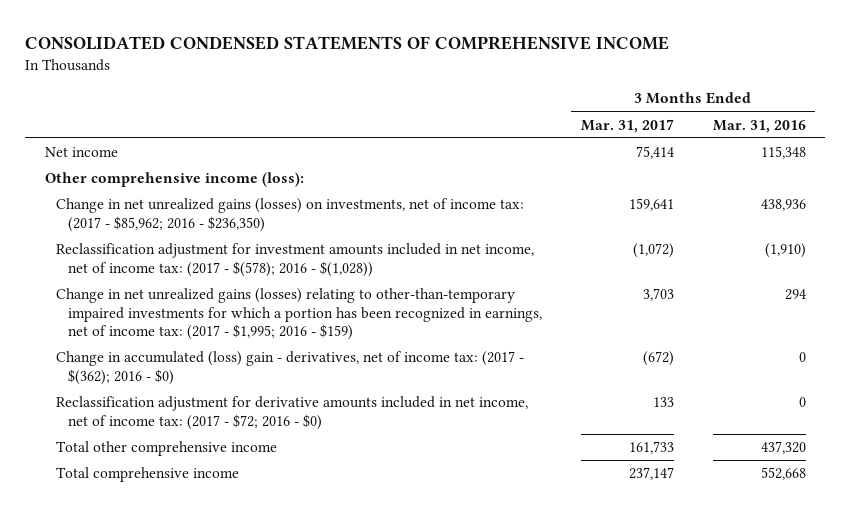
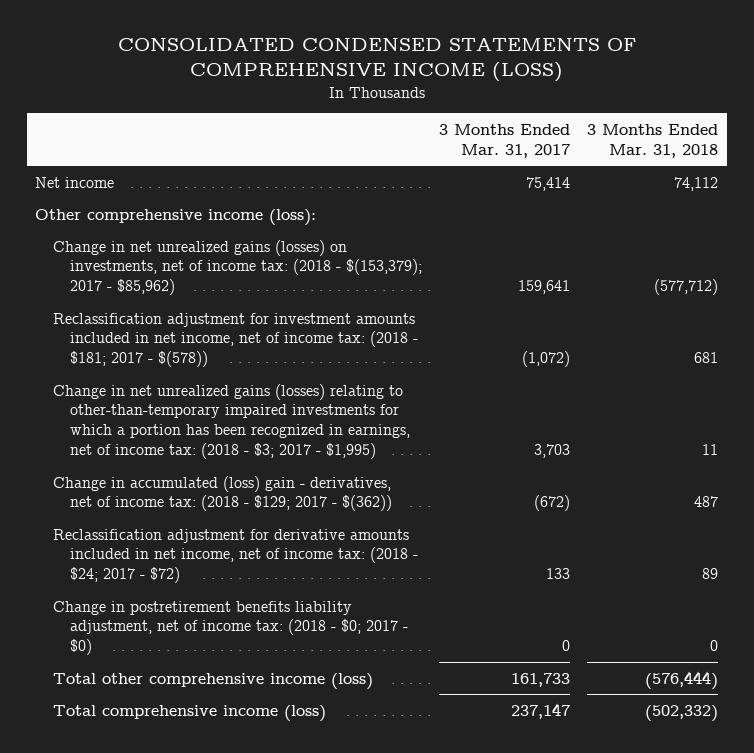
[25,36,670,51] CONSOLIDATED CONDENSED STATEMENTS OF COMPREHENSIVE INCOME -> [117,38,636,83] CONSOLIDATED CONDENSED STATEMENTS OF COMPREHENSIVE INCOME (LOSS)
[712,119,806,133] Mar. 31, 2016 -> none
none -> [587,123,719,158] 3 Months Ended Mar. 31, 2018
[56,198,525,232] Change in net unrealized gains (losses) on investments, net of income tax: (2017 - $85,962; 2016 - $236,350) -> [52,239,423,296] Change in net unrealized gains (losses) on investments, net of income tax: (2018 - $(153,379); 2017 - $85,962)
[56,243,535,277] Reclassification adjustment for investment amounts included in net income, net of income tax: (2017 - $(578); 2016 - $(1,028)) -> [52,312,419,368] Reclassification adjustment for investment amounts included in net income, net of income tax: (2018 - $181; 2017 - $(578))
[56,288,542,341] Change in net unrealized gains (losses) relating to other-than-temporary impaired investments for which a portion has been recognized in earnings, net of income tax: (2017 - $1,995; 2016 - $159) -> [52,383,411,460] Change in net unrealized gains (losses) relating to other-than-temporary impaired investments for which a portion has been recognized in earnings, net of income tax: (2018 - $3; 2017 - $1,995)
[56,351,525,385] Change in accumulated (loss) gain - derivatives, net of income tax: (2017 - $(362); 2016 - $0) -> [52,475,393,512] Change in accumulated (loss) gain - derivatives, net of income tax: (2018 - $129; 2017 - $(362))
[56,396,529,430] Reclassification adjustment for derivative amounts included in net income, net of income tax: (2017 - $72; 2016 - $0) -> [52,528,419,584] Reclassification adjustment for derivative amounts included in net income, net of income tax: (2018 - $24; 2017 - $72)
none -> [52,600,409,656] Change in postretirement benefits liability adjustment, net of income tax: (2018 - $0; 2017 - $0)
[56,441,278,457] Total other comprehensive income -> [52,672,373,690] Total other comprehensive income (loss)
[56,467,240,483] Total comprehensive income -> [52,704,326,722] Total comprehensive income (loss)

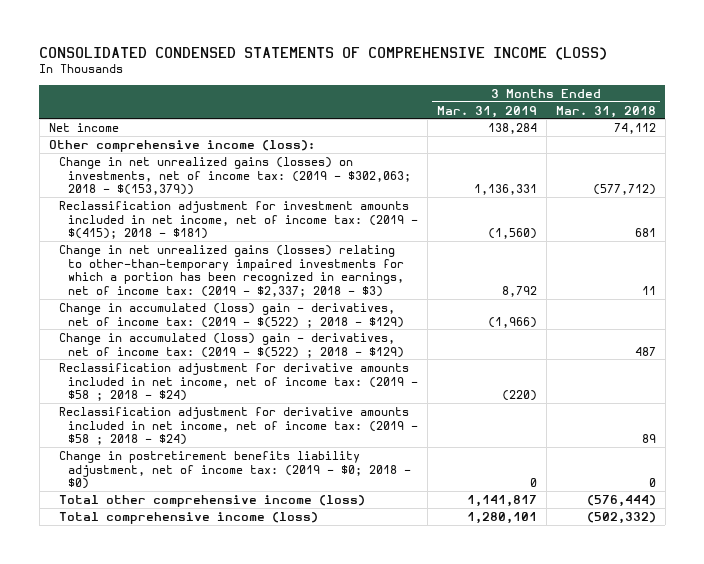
[439,123,571,158] 3 Months Ended Mar. 31, 2017 -> none
none -> [437,105,538,118] Mar. 31, 2019
[52,239,423,296] Change in net unrealized gains (losses) on investments, net of income tax: (2018 - $(153,379); 2017 - $85,962) -> [58,156,412,196] Change in net unrealized gains (losses) on investments, net of income tax: (2019 - $302,063; 2018 - $(153,379))
[52,312,419,368] Reclassification adjustment for investment amounts included in net income, net of income tax: (2018 - $181; 2017 - $(578)) -> [58,200,419,240] Reclassification adjustment for investment amounts included in net income, net of income tax: (2019 - $(415); 2018 - $181)
[52,383,411,460] Change in net unrealized gains (losses) relating to other-than-temporary impaired investments for which a portion has been recognized in earnings, net of income tax: (2018 - $3; 2017 - $1,995) -> [58,244,405,297] Change in net unrealized gains (losses) relating to other-than-temporary impaired investments for which a portion has been recognized in earnings, net of income tax: (2019 - $2,337; 2018 - $3)
none -> [58,302,405,328] Change in accumulated (loss) gain - derivatives, net of income tax: (2019 - $(522) ; 2018 - $129)
[52,475,393,512] Change in accumulated (loss) gain - derivatives, net of income tax: (2018 - $129; 2017 - $(362)) -> [58,332,405,358] Change in accumulated (loss) gain - derivatives, net of income tax: (2019 - $(522) ; 2018 - $129)
none -> [58,362,419,402] Reclassification adjustment for derivative amounts included in net income, net of income tax: (2019 - $58 ; 2018 - $24)
[52,528,419,584] Reclassification adjustment for derivative amounts included in net income, net of income tax: (2018 - $24; 2017 - $72) -> [58,406,419,446] Reclassification adjustment for derivative amounts included in net income, net of income tax: (2019 - $58 ; 2018 - $24)
[52,600,409,656] Change in postretirement benefits liability adjustment, net of income tax: (2018 - $0; 2017 - $0) -> [58,450,412,490] Change in postretirement benefits liability adjustment, net of income tax: (2019 - $0; 2018 - $0)

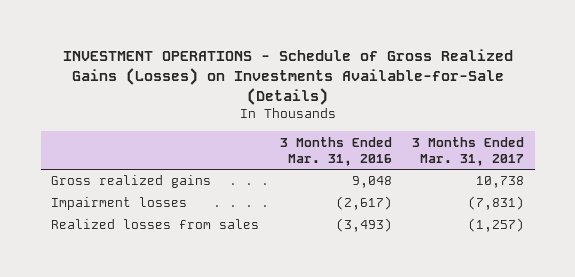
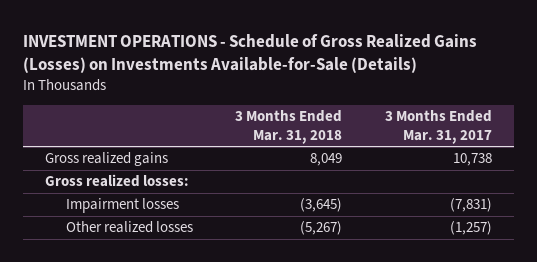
[279,136,392,166] 3 Months Ended Mar. 31, 2016 -> none
none -> [235,110,343,144] 3 Months Ended Mar. 31, 2018
none -> [44,174,189,188] Gross realized losses:
[51,219,260,230] Realized losses from sales -> [65,221,193,234] Other realized losses

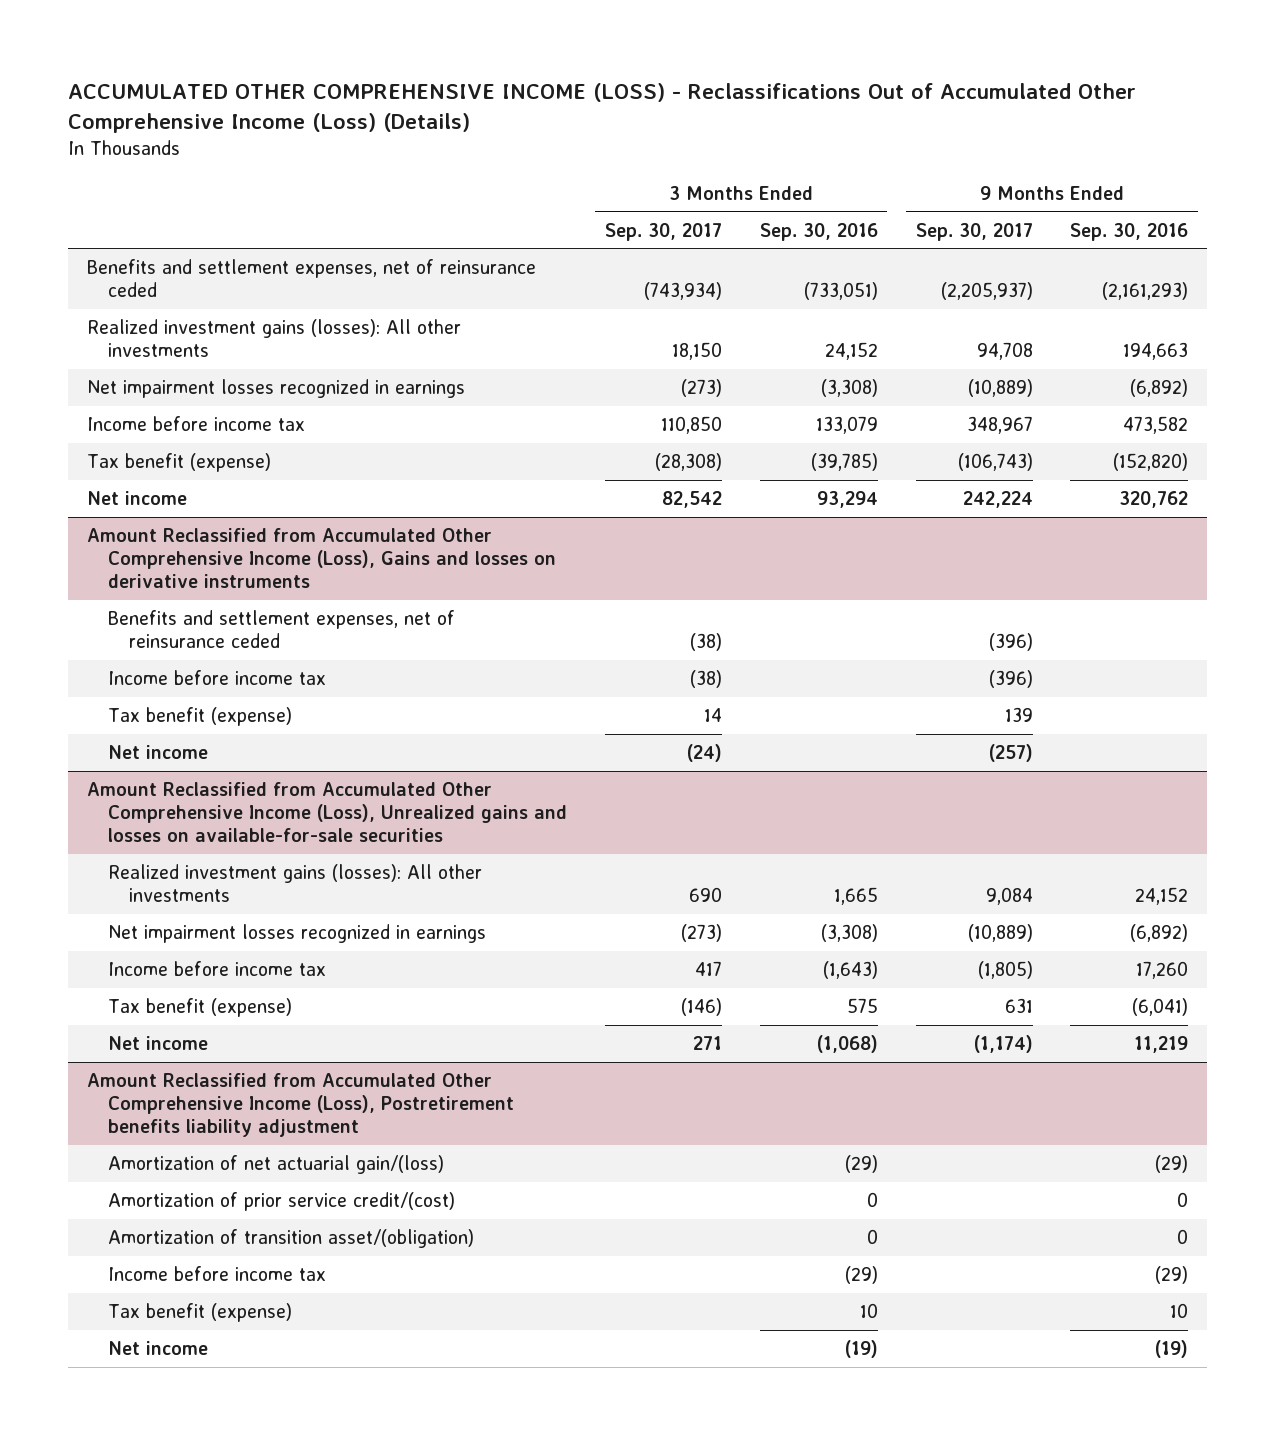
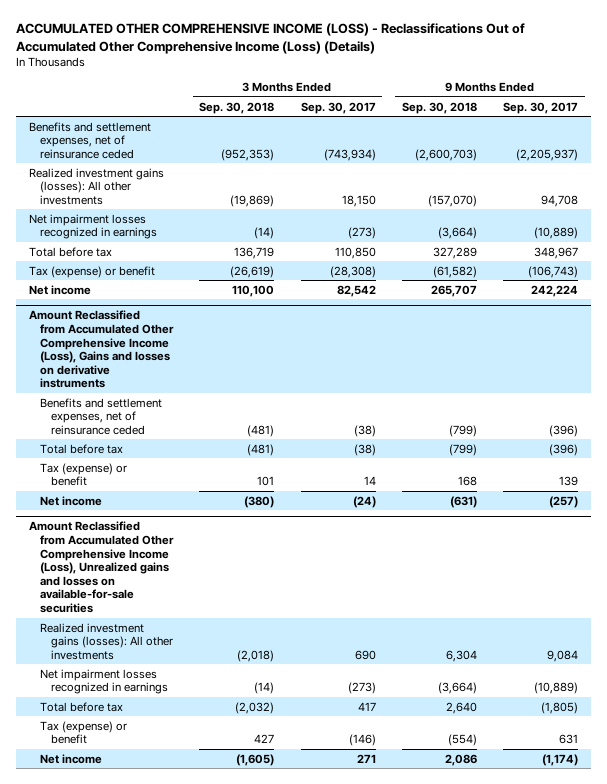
[759,222,878,241] Sep. 30, 2016 -> none
[1070,222,1189,241] Sep. 30, 2016 -> none
none -> [199,101,275,114] Sep. 30, 2018
none -> [401,101,477,114] Sep. 30, 2018
[87,415,306,431] Income before income tax -> [28,246,112,257] Total before tax
[87,452,272,472] Tax benefit (expense) -> [28,265,155,278] Tax (expense) or benefit
[107,669,326,685] Income before income tax -> [39,443,123,454] Total before tax
[107,706,292,726] Tax benefit (expense) -> [39,462,127,487] Tax (expense) or benefit
[107,960,326,976] Income before income tax -> [39,701,123,712] Total before tax
[107,997,292,1017] Tax benefit (expense) -> [39,720,127,745] Tax (expense) or benefit
[87,1072,514,1138] Amount Reclassified from Accumulated Other Comprehensive Income (Loss), Postretirement benefits liability adjustment -> none
[107,1154,444,1174] Amortization of net actuarial gain/(loss) -> none
[107,1191,455,1211] Amortization of prior service credit/(cost) -> none
[107,1228,474,1248] Amortization of transition asset/(obligation) -> none
[107,1265,326,1281] Income before income tax -> none
[107,1302,292,1322] Tax benefit (expense) -> none
[107,1340,208,1355] Net income -> none

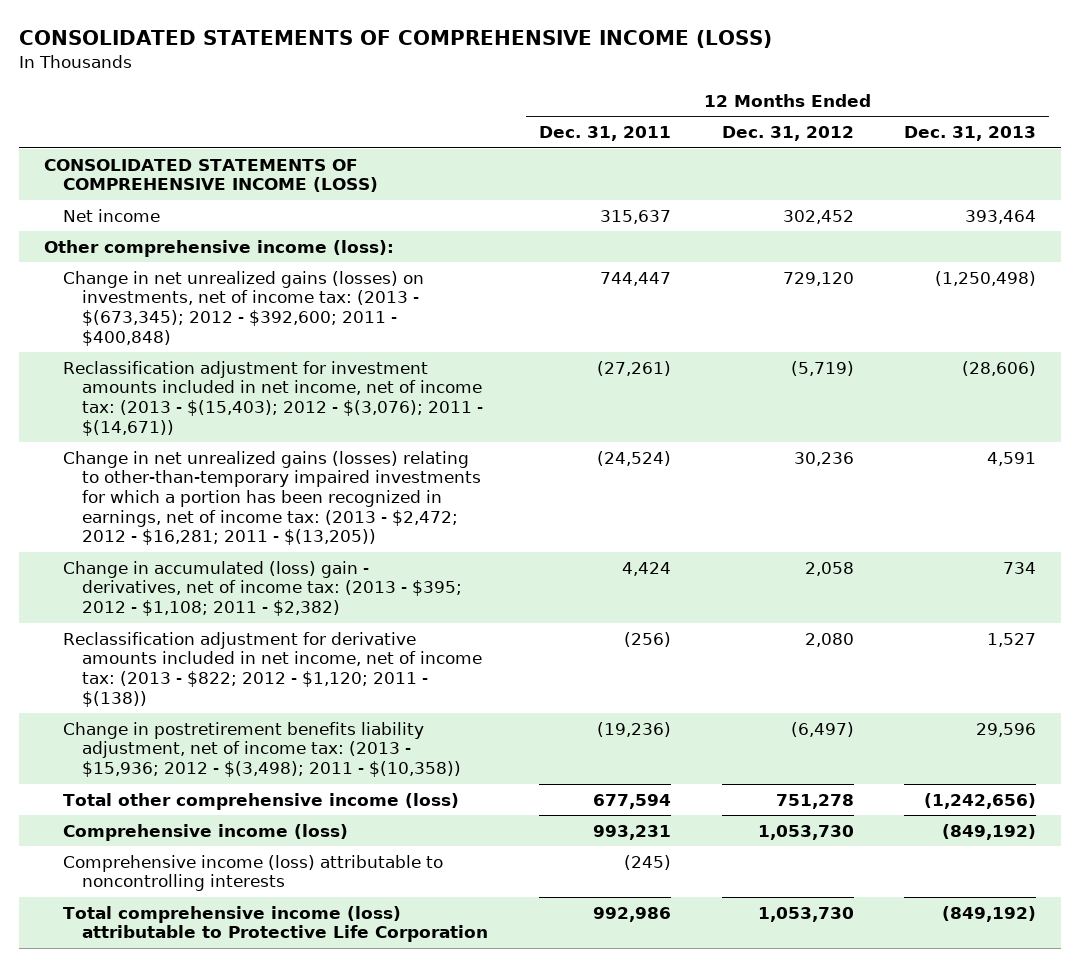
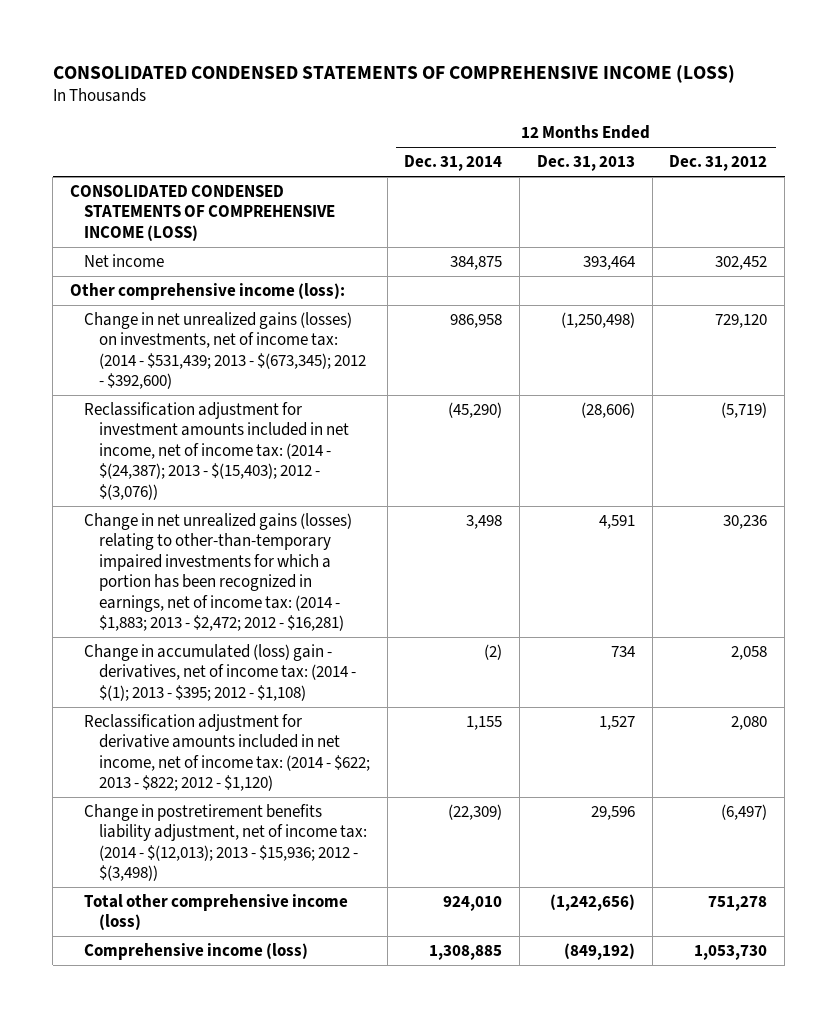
[18,30,772,49] CONSOLIDATED STATEMENTS OF COMPREHENSIVE INCOME (LOSS) -> [52,64,735,83] CONSOLIDATED CONDENSED STATEMENTS OF COMPREHENSIVE INCOME (LOSS)
[538,126,671,142] Dec. 31, 2011 -> none
none -> [404,155,503,172] Dec. 31, 2014
[44,158,379,193] CONSOLIDATED STATEMENTS OF COMPREHENSIVE INCOME (LOSS) -> [69,185,336,241] CONSOLIDATED CONDENSED STATEMENTS OF COMPREHENSIVE INCOME (LOSS)
[63,270,425,346] Change in net unrealized gains (losses) on investments, net of income tax: (2013 - $(673,345); 2012 - $392,600; 2011 - $400,848) -> [84,312,367,390] Change in net unrealized gains (losses) on investments, net of income tax: (2014 - $531,439; 2013 - $(673,345); 2012 - $392,600)
[63,360,484,436] Reclassification adjustment for investment amounts included in net income, net of income tax: (2013 - $(15,403); 2012 - $(3,076); 2011 - $(14,671)) -> [84,402,350,500] Reclassification adjustment for investment amounts included in net income, net of income tax: (2014 - $(24,387); 2013 - $(15,403); 2012 - $(3,076))
[63,450,482,546] Change in net unrealized gains (losses) relating to other-than-temporary impaired investments for which a portion has been recognized in earnings, net of income tax: (2013 - $2,472; 2012 - $16,281; 2011 - $(13,205)) -> [84,513,353,632] Change in net unrealized gains (losses) relating to other-than-temporary impaired investments for which a portion has been recognized in earnings, net of income tax: (2014 - $1,883; 2013 - $2,472; 2012 - $16,281)
[63,560,463,617] Change in accumulated (loss) gain - derivatives, net of income tax: (2013 - $395; 2012 - $1,108; 2011 - $2,382) -> [84,644,357,701] Change in accumulated (loss) gain - derivatives, net of income tax: (2014 - $(1); 2013 - $395; 2012 - $1,108)
[63,631,483,707] Reclassification adjustment for derivative amounts included in net income, net of income tax: (2013 - $822; 2012 - $1,120; 2011 - $(138)) -> [84,714,371,792] Reclassification adjustment for derivative amounts included in net income, net of income tax: (2014 - $622; 2013 - $822; 2012 - $1,120)
[63,721,462,778] Change in postretirement benefits liability adjustment, net of income tax: (2013 - $15,936; 2012 - $(3,498); 2011 - $(10,358)) -> [84,804,368,882] Change in postretirement benefits liability adjustment, net of income tax: (2014 - $(12,013); 2013 - $15,936; 2012 - $(3,498))
[63,854,444,892] Comprehensive income (loss) attributable to noncontrolling interests -> none
[63,905,489,943] Total comprehensive income (loss) attributable to Protective Life Corporation -> none

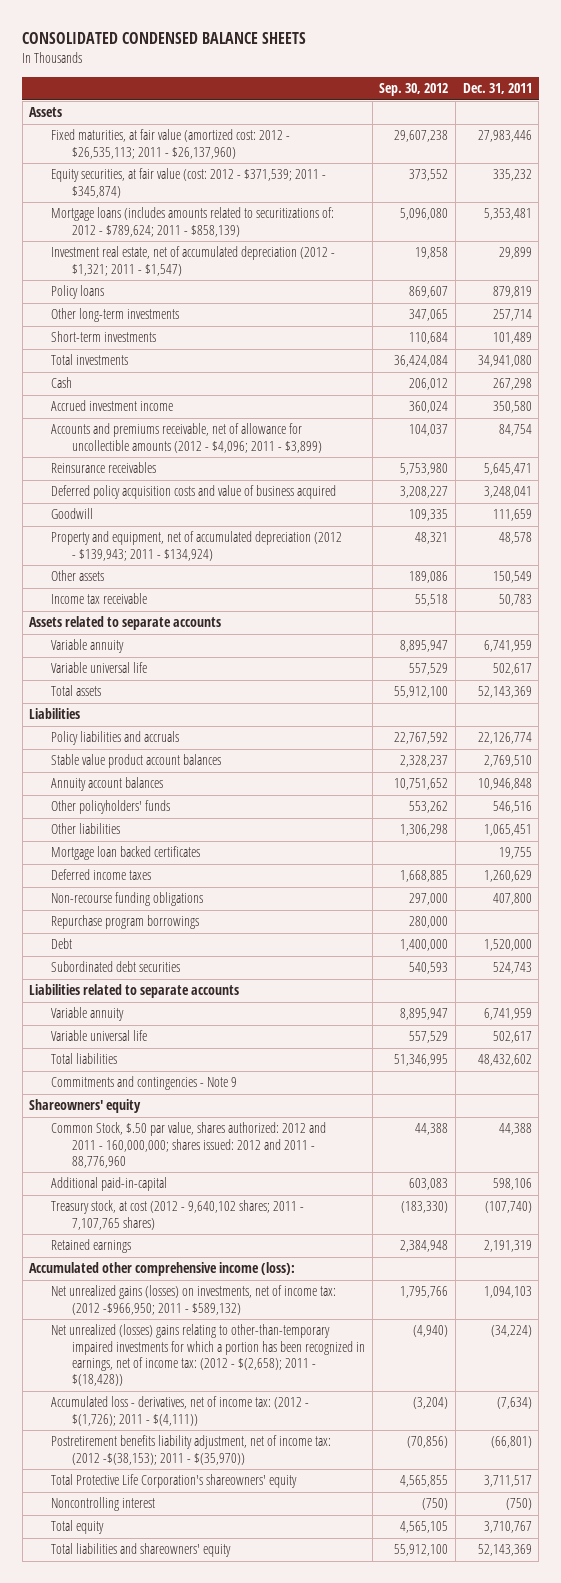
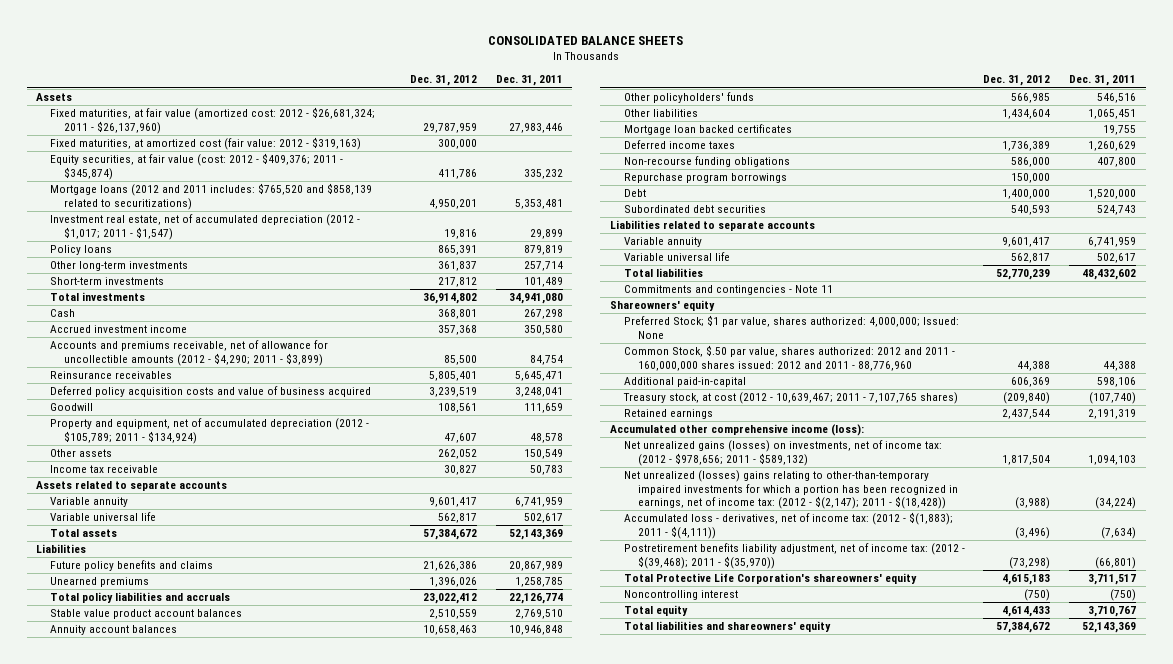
[22,31,307,44] CONSOLIDATED CONDENSED BALANCE SHEETS -> [488,35,684,45] CONSOLIDATED BALANCE SHEETS
[379,83,449,97] Sep. 30, 2012 -> none
none -> [410,75,478,87] Dec. 31, 2012
[50,129,290,159] Fixed maturities, at fair value (amortized cost: 2012 - $26,535,113; 2011 - $26,137,960) -> [50,107,376,134] Fixed maturities, at fair value (amortized cost: 2012 - $26,681,324; 2011 - $26,137,960)
none -> [50,137,362,151] Fixed maturities, at amortized cost (fair value: 2012 - $319,163)
[50,168,326,198] Equity securities, at fair value (cost: 2012 - $371,539; 2011 - $345,874) -> [50,153,344,180] Equity securities, at fair value (cost: 2012 - $409,376; 2011 - $345,874)
[50,207,334,237] Mortgage loans (includes amounts related to securitizations of: 2012 - $789,624; 2011 - $858,139) -> [50,183,373,210] Mortgage loans (2012 and 2011 includes: $765,520 and $858,139 related to securitizations)
[50,246,335,276] Investment real estate, net of accumulated depreciation (2012 - $1,321; 2011 - $1,547) -> [50,214,361,240] Investment real estate, net of accumulated depreciation (2012 - $1,017; 2011 - $1,547)
[50,423,323,453] Accounts and premiums receivable, net of allowance for uncollectible amounts (2012 - $4,096; 2011 - $3,899) -> [50,340,329,366] Accounts and premiums receivable, net of allowance for uncollectible amounts (2012 - $4,290; 2011 - $3,899)
[50,531,342,561] Property and equipment, net of accumulated depreciation (2012 - $139,943; 2011 - $134,924) -> [50,418,370,444] Property and equipment, net of accumulated depreciation (2012 - $105,789; 2011 - $134,924)
none -> [50,560,214,572] Future policy benefits and claims
none -> [50,577,150,588] Unearned premiums
[50,731,179,746] Policy liabilities and accruals -> [50,592,231,604] Total policy liabilities and accruals
[50,1076,237,1091] Commitments and contingencies - Note 9 -> [623,285,833,296] Commitments and contingencies - Note 11
none -> [623,315,959,339] Preferred Stock; $1 par value, shares authorized: 4,000,000; Issued: None
[50,1122,326,1168] Common Stock, $.50 par value, shares authorized: 2012 and 2011 - 160,000,000; shares issued: 2012 and 2011 - 88,776,960 -> [623,345,955,371] Common Stock, $.50 par value, shares authorized: 2012 and 2011 - 160,000,000 shares issued: 2012 and 2011 - 88,776,960
[50,1200,304,1230] Treasury stock, at cost (2012 - 9,640,102 shares; 2011 - 7,107,765 shares) -> [622,392,958,405] Treasury stock, at cost (2012 - 10,639,467; 2011 - 7,107,765 shares)
[50,1285,336,1315] Net unrealized gains (losses) on investments, net of income tax: (2012 -$966,950; 2011 - $589,132) -> [623,440,942,466] Net unrealized gains (losses) on investments, net of income tax: (2012 - $978,656; 2011 - $589,132)
[50,1324,366,1387] Net unrealized (losses) gains relating to other-than-temporary impaired investments for which a portion has been recognized in earnings, net of income tax: (2012 - $(2,658); 2011 - $(18,428)) -> [623,470,958,510] Net unrealized (losses) gains relating to other-than-temporary impaired investments for which a portion has been recognized in earnings, net of income tax: (2012 - $(2,147); 2011 - $(18,428))
[50,1396,309,1426] Accumulated loss - derivatives, net of income tax: (2012 - $(1,726); 2011 - $(4,111)) -> [623,512,953,539] Accumulated loss - derivatives, net of income tax: (2012 - $(1,883); 2011 - $(4,111))
[50,1435,331,1465] Postretirement benefits liability adjustment, net of income tax: (2012 -$(38,153); 2011 - $(35,970)) -> [623,543,965,569] Postretirement benefits liability adjustment, net of income tax: (2012 - $(39,468); 2011 - $(35,970))

